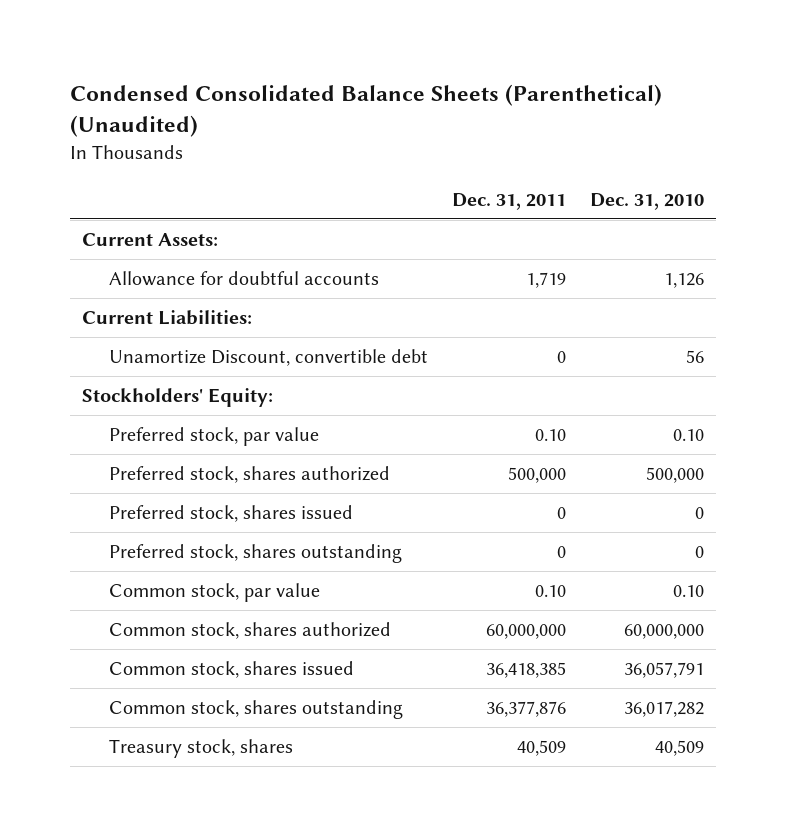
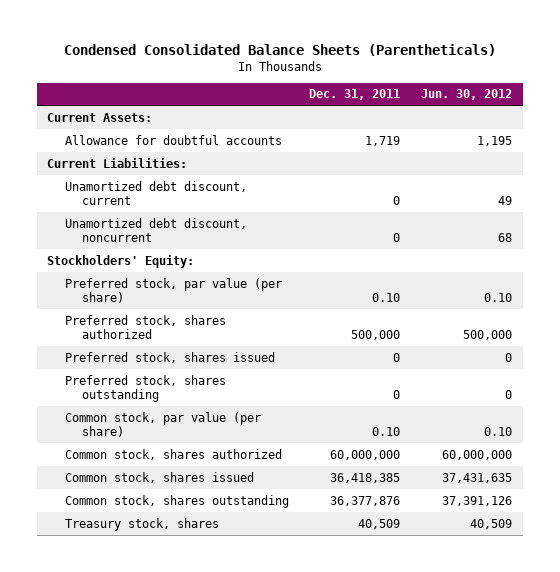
[69,83,662,138] Condensed Consolidated Balance Sheets (Parenthetical) (Unaudited) -> [63,44,496,57] Condensed Consolidated Balance Sheets (Parentheticals)
[590,192,705,210] Dec. 31, 2010 -> none
none -> [421,89,513,101] Jun. 30, 2012
[109,349,429,367] Unamortize Discount, convertible debt -> none
none -> [64,180,247,205] Unamortized debt discount, current
none -> [64,217,247,242] Unamortized debt discount, noncurrent
[109,427,320,447] Preferred stock, par value -> [64,277,282,303] Preferred stock, par value (per share)
[109,583,321,603] Common stock, par value -> [64,411,261,437] Common stock, par value (per share)

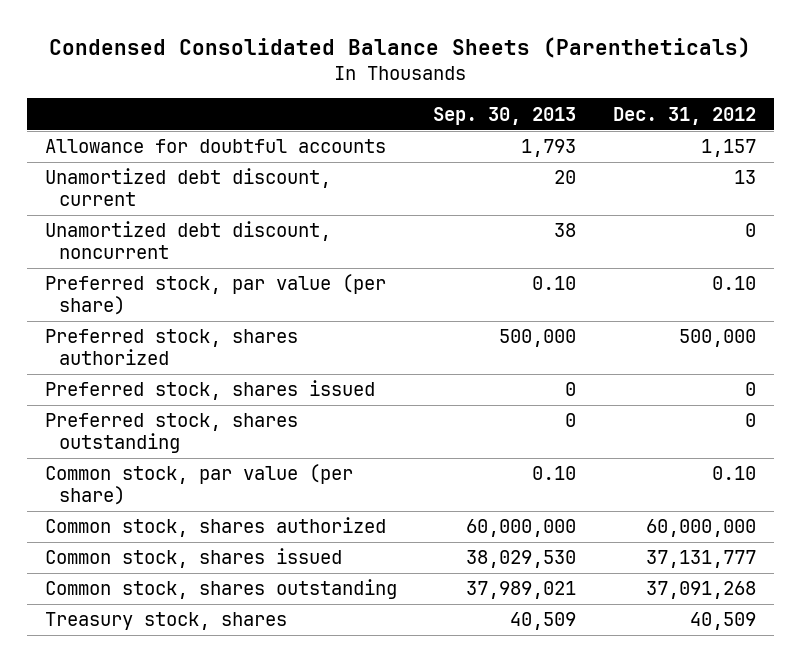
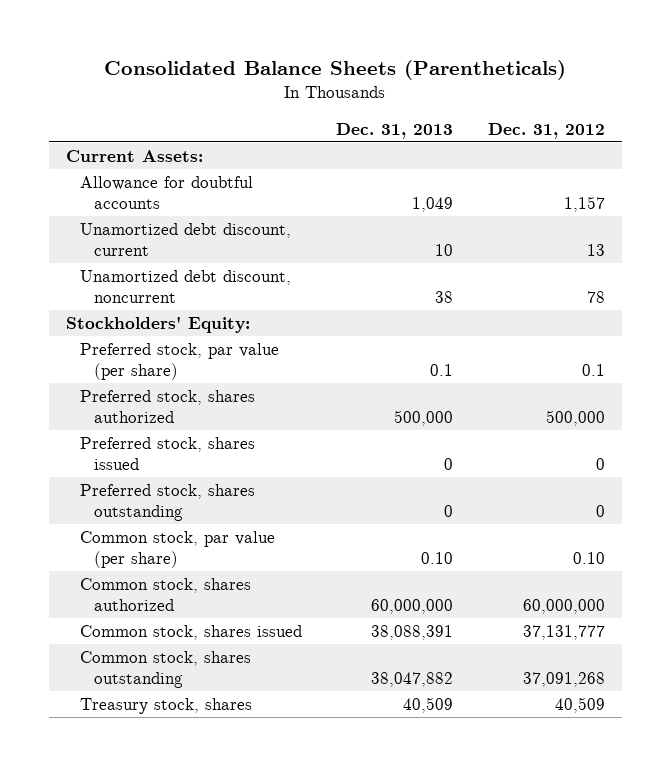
[49,37,752,59] Condensed Consolidated Balance Sheets (Parentheticals) -> [104,60,567,81] Consolidated Balance Sheets (Parentheticals)
[433,106,577,125] Sep. 30, 2013 -> none
none -> [336,122,454,139] Dec. 31, 2013
none -> [65,150,203,163] Current Assets:
[744,223,756,238] 0 -> [586,291,605,304] 78
none -> [65,316,250,334] Stockholders' Equity:
[711,276,756,291] 0.10 -> [581,364,605,377] 0.1

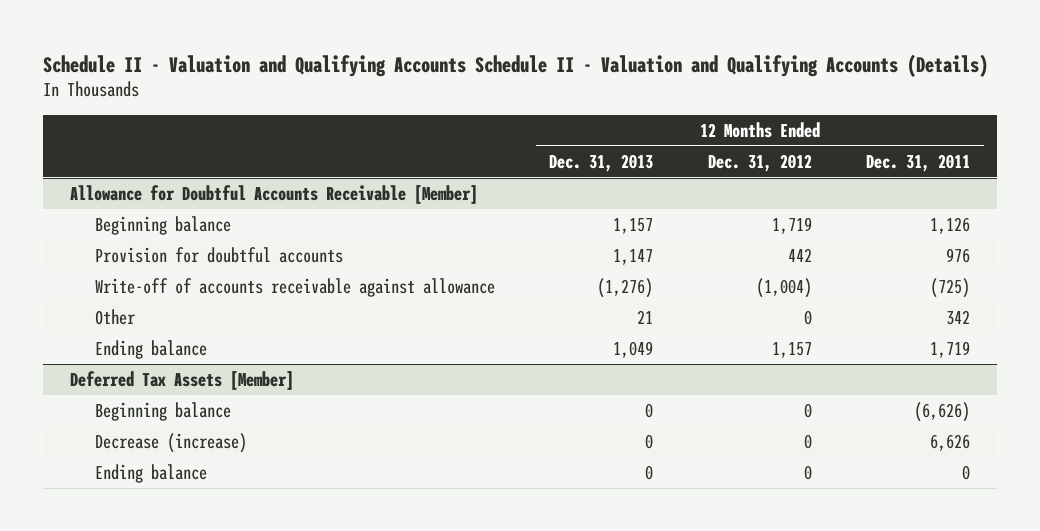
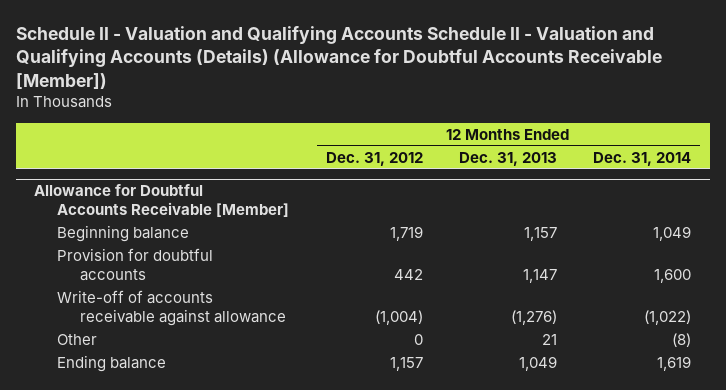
[42,53,988,77] Schedule II - Valuation and Qualifying Accounts Schedule II - Valuation and Qualifying Accounts (Details) -> [16,25,663,89] Schedule II - Valuation and Qualifying Accounts Schedule II - Valuation and Qualifying Accounts (Details) (Allowance for Doubtful Accounts Receivable [Member])
[865,153,970,172] Dec. 31, 2011 -> none
none -> [593,151,692,166] Dec. 31, 2014
[70,370,295,390] Deferred Tax Assets [Member] -> none
[95,401,232,421] Beginning balance -> none
[95,432,248,453] Decrease (increase) -> none
[95,463,208,483] Ending balance -> none

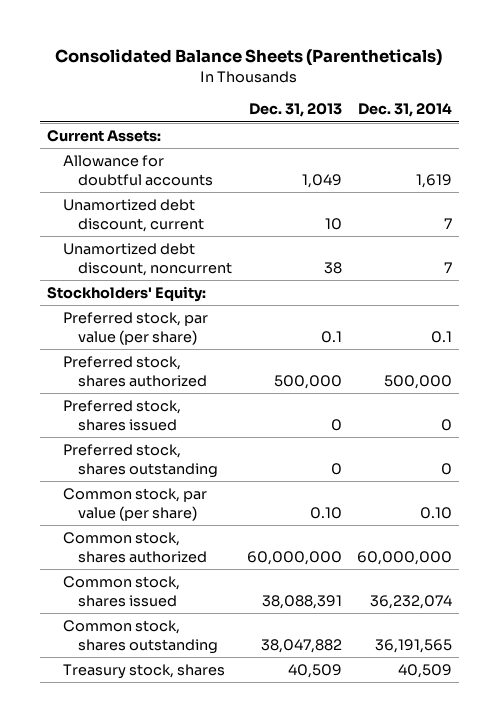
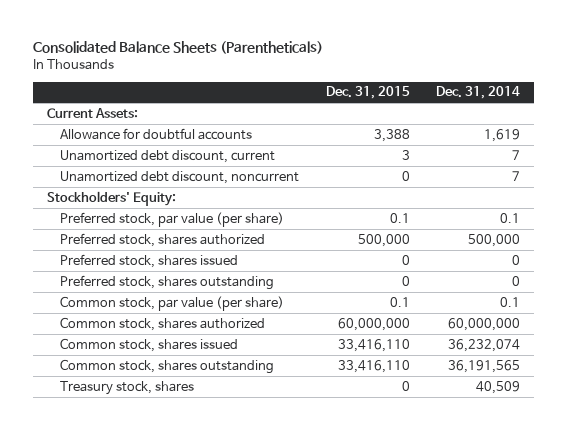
[248,103,342,118] Dec. 31, 2013 -> none
none -> [325,86,410,100] Dec. 31, 2015
[419,506,452,519] 0.10 -> [500,296,521,307] 0.1

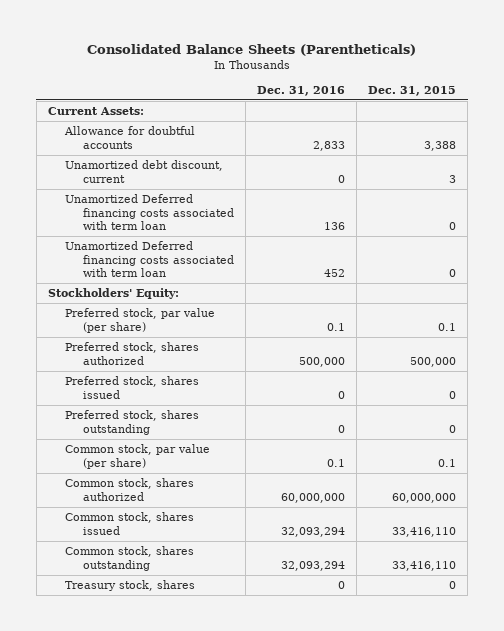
[436,86,521,100] Dec. 31, 2014 -> none
none -> [257,85,346,96] Dec. 31, 2016
[60,170,300,184] Unamortized debt discount, noncurrent -> none
none -> [65,193,235,231] Unamortized Deferred financing costs associated with term loan
none -> [65,240,235,278] Unamortized Deferred financing costs associated with term loan

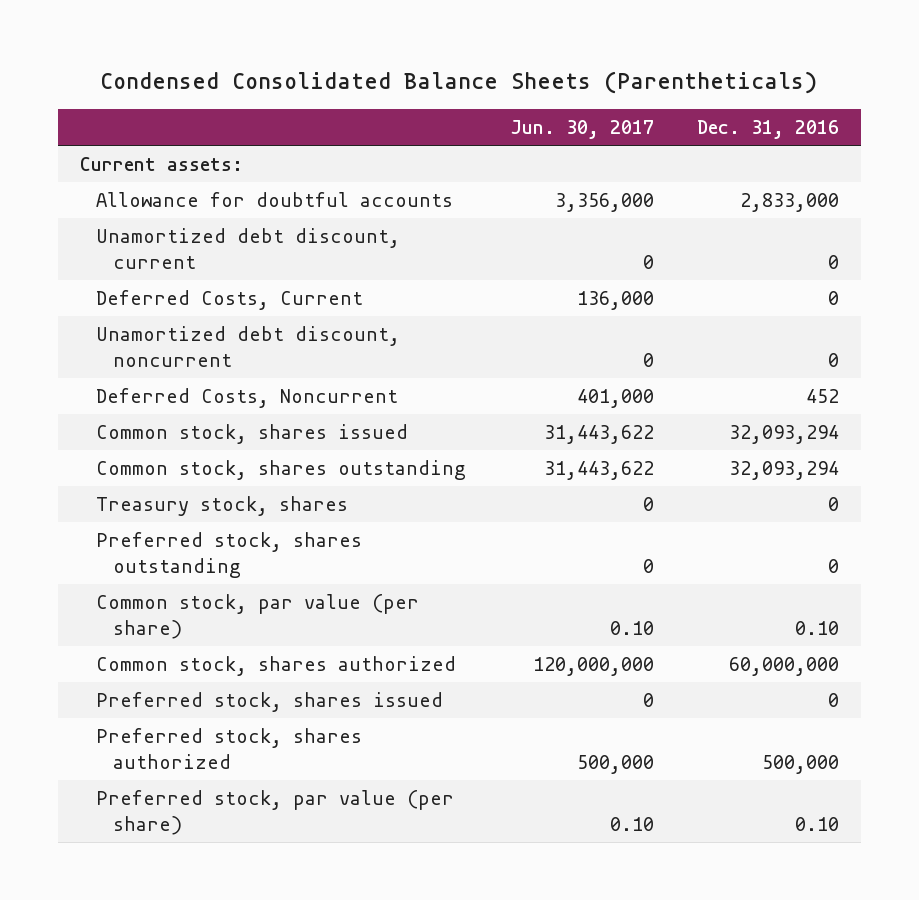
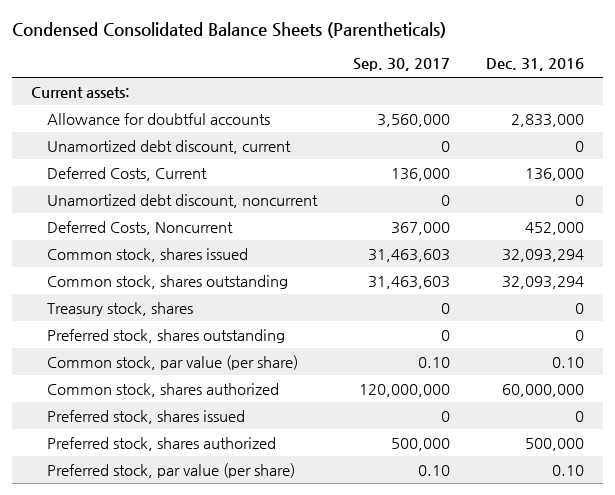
[509,119,654,139] Jun. 30, 2017 -> none
none -> [353,58,451,72] Sep. 30, 2017
[828,291,840,306] 0 -> [525,167,585,181] 136,000
[806,389,840,404] 452 -> [525,221,585,235] 452,000

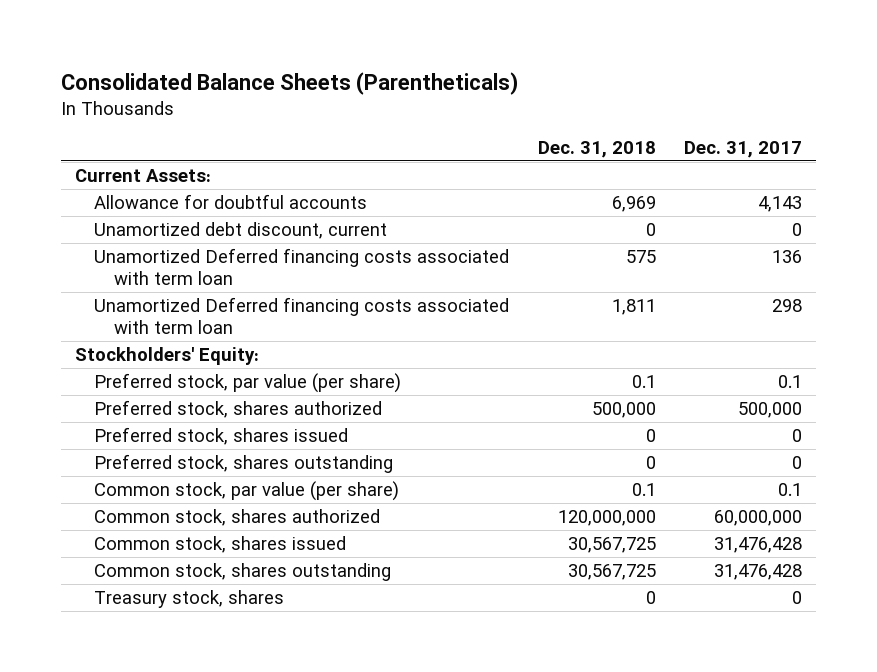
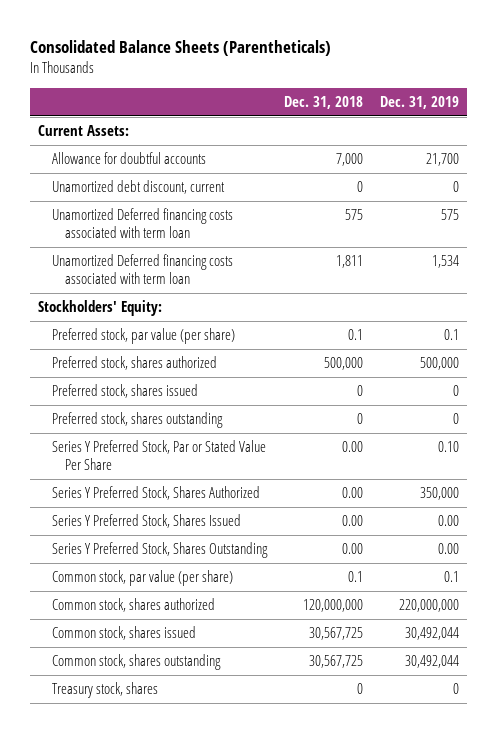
[684,140,803,158] Dec. 31, 2017 -> none
none -> [379,95,459,109] Dec. 31, 2019
[611,196,656,213] 6,969 -> [335,153,363,167] 7,000
none -> [51,440,266,470] Series Y Preferred Stock, Par or Stated Value Per Share
none -> [51,486,260,501] Series Y Preferred Stock, Shares Authorized
none -> [51,514,241,529] Series Y Preferred Stock, Shares Issued
none -> [51,542,268,559] Series Y Preferred Stock, Shares Outstanding

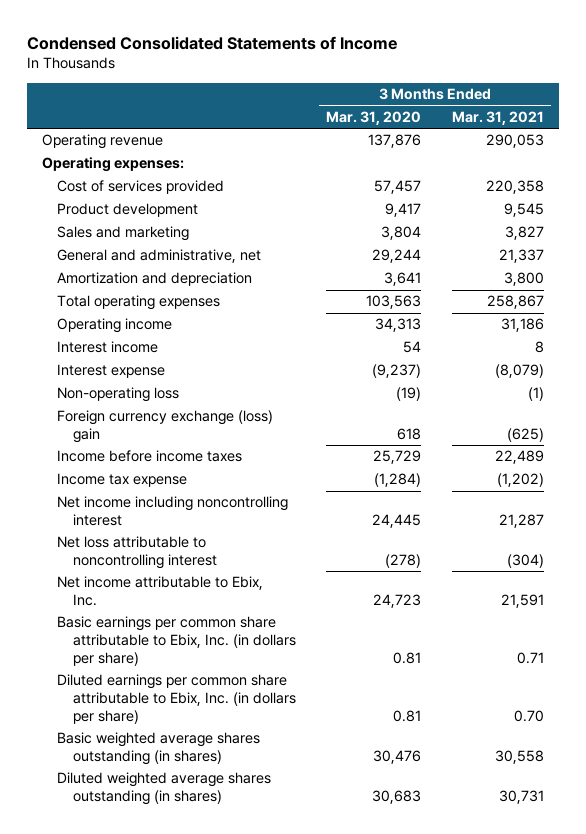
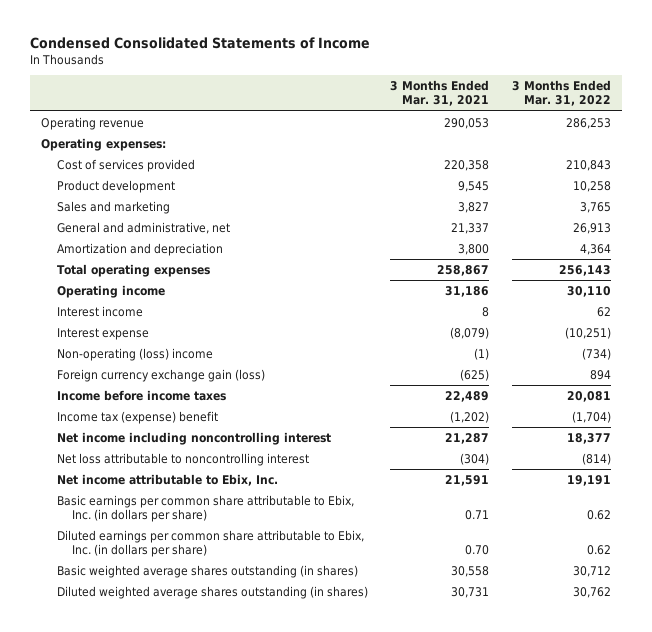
[326,110,422,125] Mar. 31, 2020 -> none
none -> [511,80,611,107] 3 Months Ended Mar. 31, 2022
[57,387,180,403] Non-operating loss -> [56,347,213,361] Non-operating (loss) income
[57,410,274,444] Foreign currency exchange (loss) gain -> [56,368,265,382] Foreign currency exchange gain (loss)
[57,473,188,488] Income tax expense -> [56,410,218,424] Income tax (expense) benefit

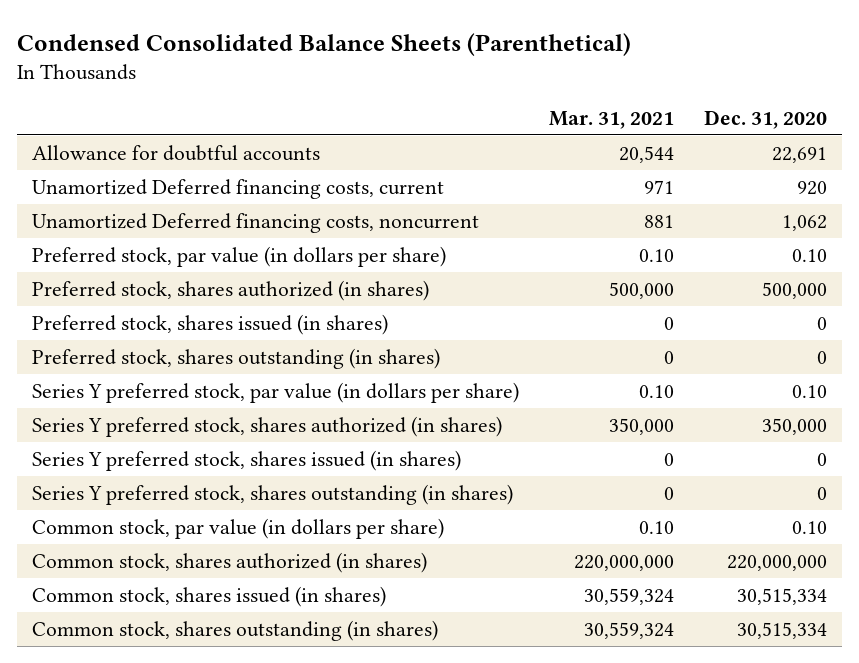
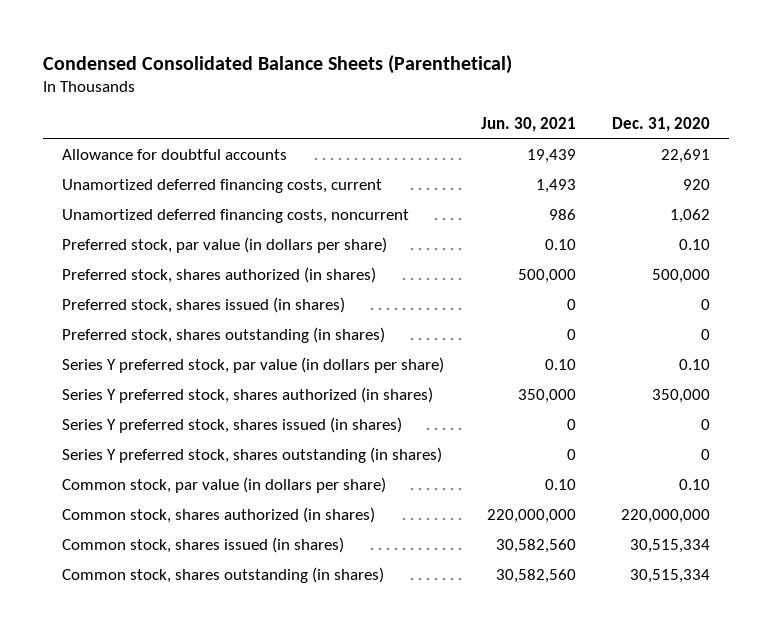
[549,110,675,129] Mar. 31, 2021 -> none
none -> [480,117,576,133] Jun. 30, 2021
[32,179,445,200] Unamortized Deferred financing costs, current -> [61,179,382,194] Unamortized deferred financing costs, current
[32,213,480,234] Unamortized Deferred financing costs, noncurrent -> [61,209,409,224] Unamortized deferred financing costs, noncurrent

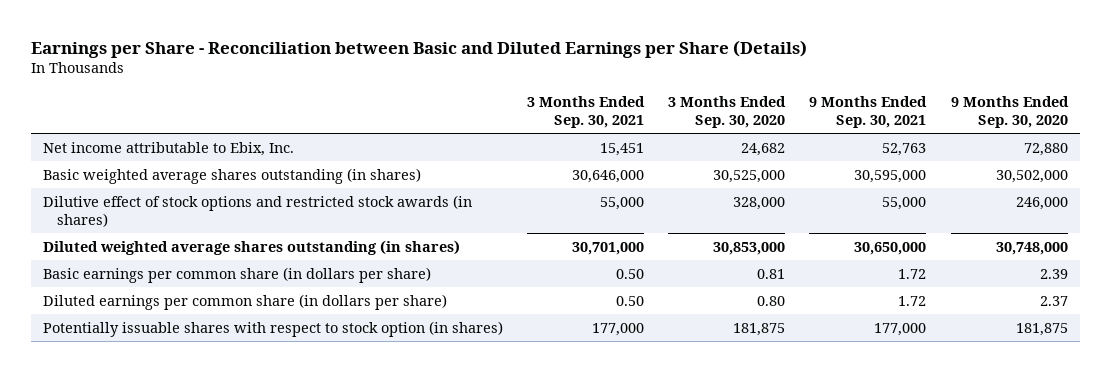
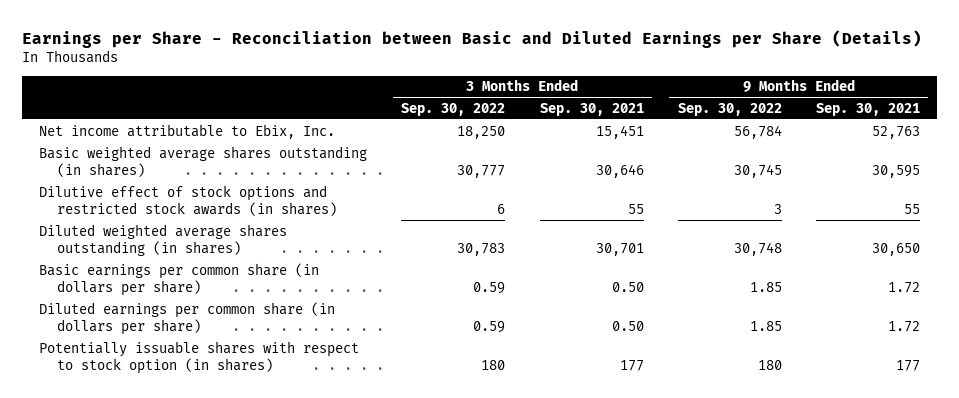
[668,96,787,128] 3 Months Ended Sep. 30, 2020 -> none
[950,96,1069,128] 9 Months Ended Sep. 30, 2020 -> none
none -> [401,102,506,116] Sep. 30, 2022
none -> [677,102,782,116] Sep. 30, 2022
[571,170,644,184] 30,646,000 -> [595,163,644,178] 30,646
[854,170,927,184] 30,595,000 -> [871,164,920,178] 30,595
[599,197,644,211] 55,000 -> [627,203,644,214] 55
[882,197,927,211] 55,000 -> [903,203,920,214] 55
[571,242,644,256] 30,701,000 -> [595,242,644,256] 30,701
[854,242,927,256] 30,650,000 -> [871,242,920,256] 30,650
[591,323,644,337] 177,000 -> [619,359,644,371] 177
[874,323,927,337] 177,000 -> [895,359,920,371] 177

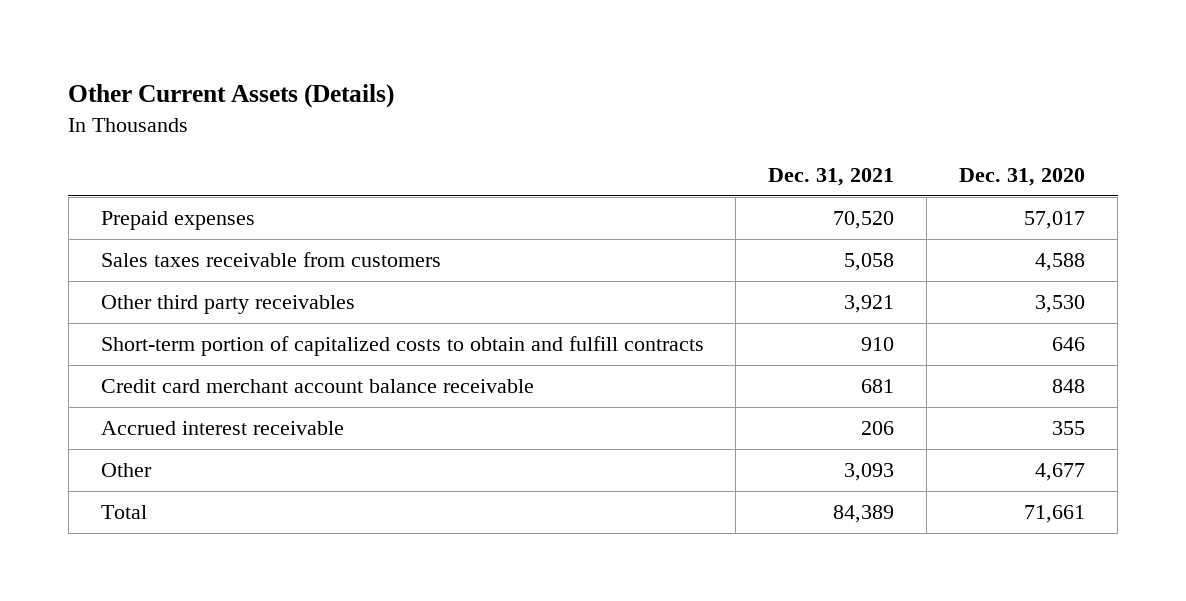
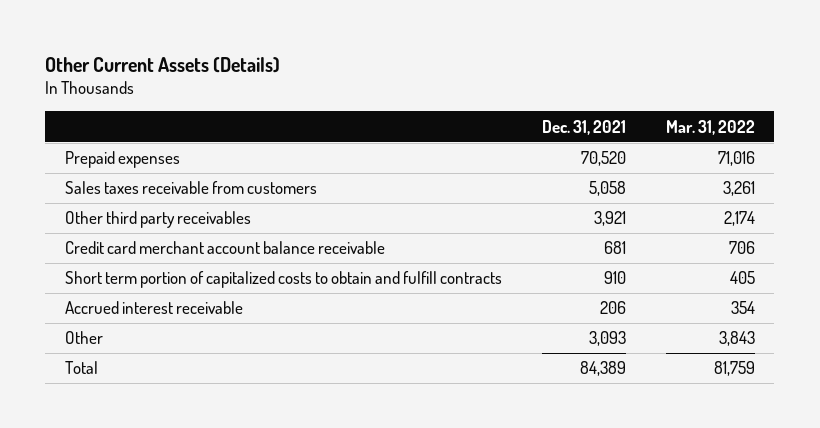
[959,167,1086,186] Dec. 31, 2020 -> none
none -> [665,119,755,135] Mar. 31, 2022
[100,335,704,356] Short-term portion of capitalized costs to obtain and fulfill contracts -> none
none -> [65,271,503,289] Short term portion of capitalized costs to obtain and fulfill contracts

